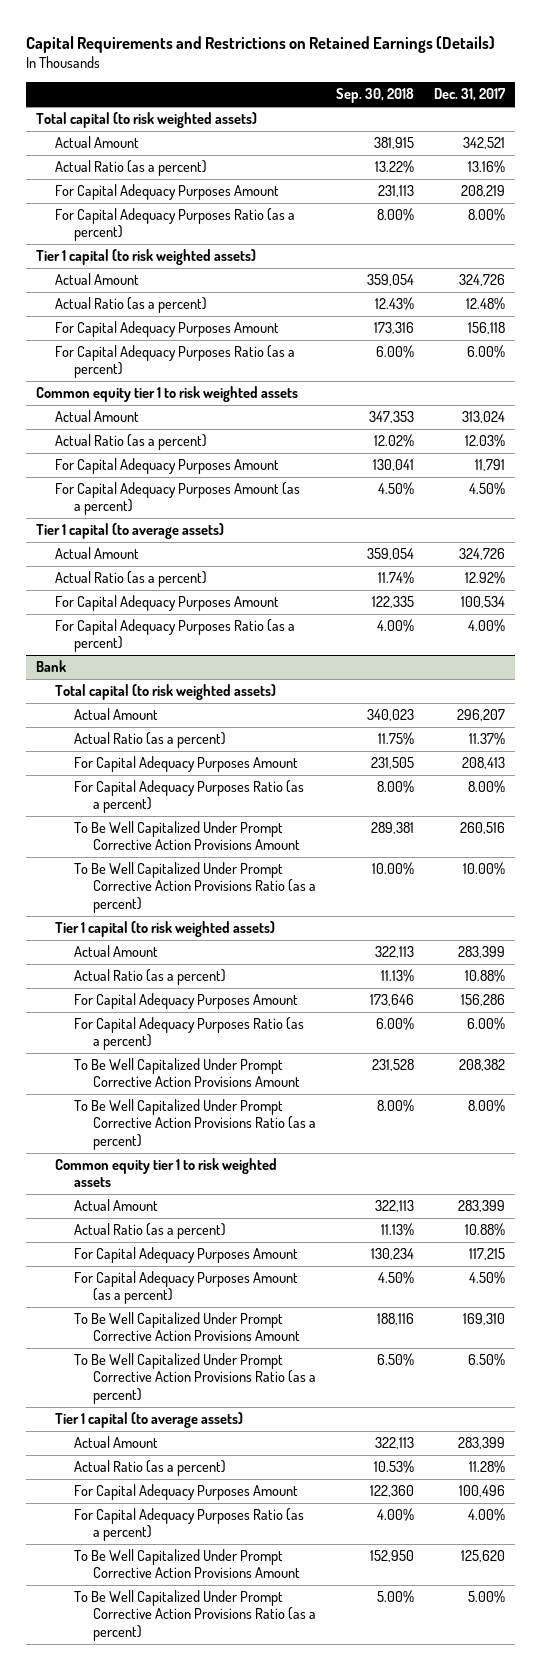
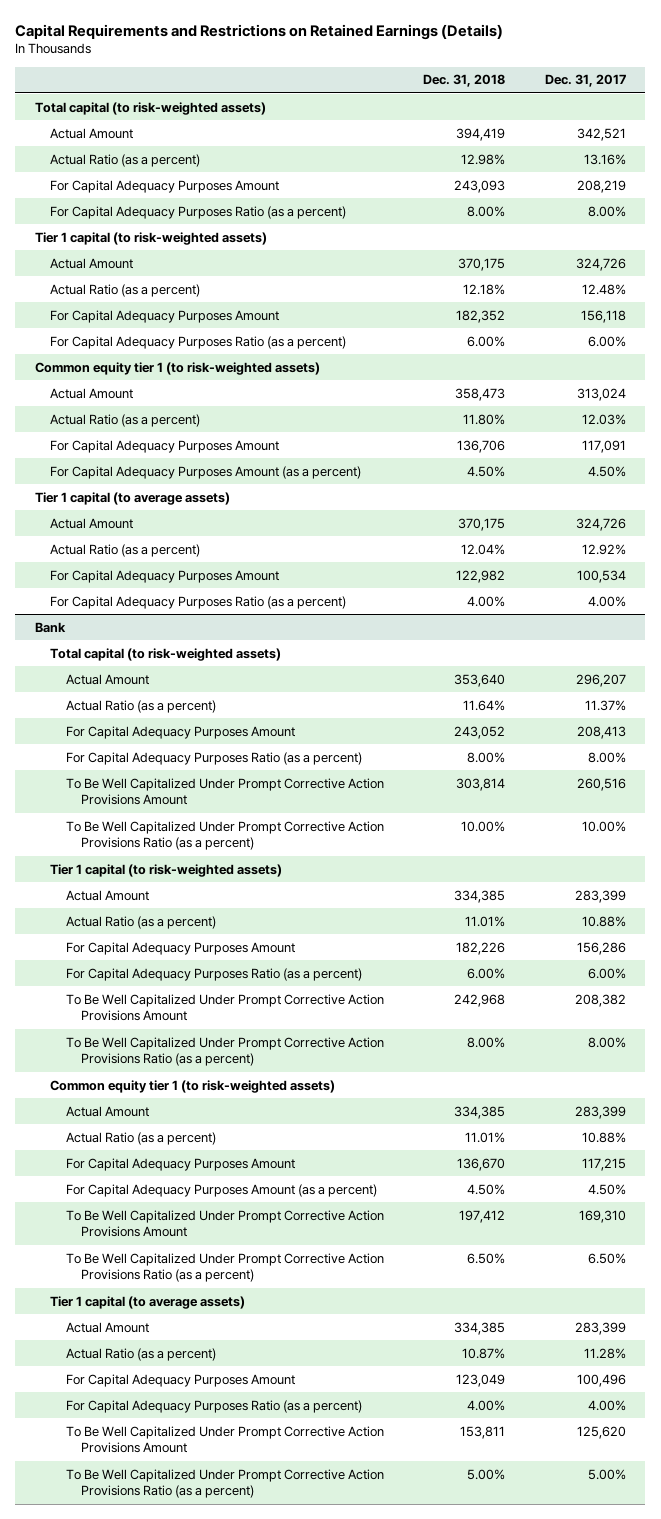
[335,88,414,104] Sep. 30, 2018 -> none
none -> [423,74,506,88] Dec. 31, 2018
[36,112,258,129] Total capital (to risk weighted assets) -> [34,101,266,115] Total capital (to risk-weighted assets)
[36,249,257,266] Tier 1 capital (to risk weighted assets) -> [34,231,267,245] Tier 1 capital (to risk-weighted assets)
[36,386,299,403] Common equity tier 1 to risk weighted assets -> [34,361,320,375] Common equity tier 1 (to risk-weighted assets)
[474,459,505,472] 11,791 -> [581,439,626,453] 117,091
[55,684,277,701] Total capital (to risk weighted assets) -> [50,647,282,661] Total capital (to risk-weighted assets)
[55,921,276,938] Tier 1 capital (to risk weighted assets) -> [50,863,283,877] Tier 1 capital (to risk-weighted assets)
[55,1158,278,1188] Common equity tier 1 to risk weighted assets -> [50,1079,336,1093] Common equity tier 1 (to risk-weighted assets)

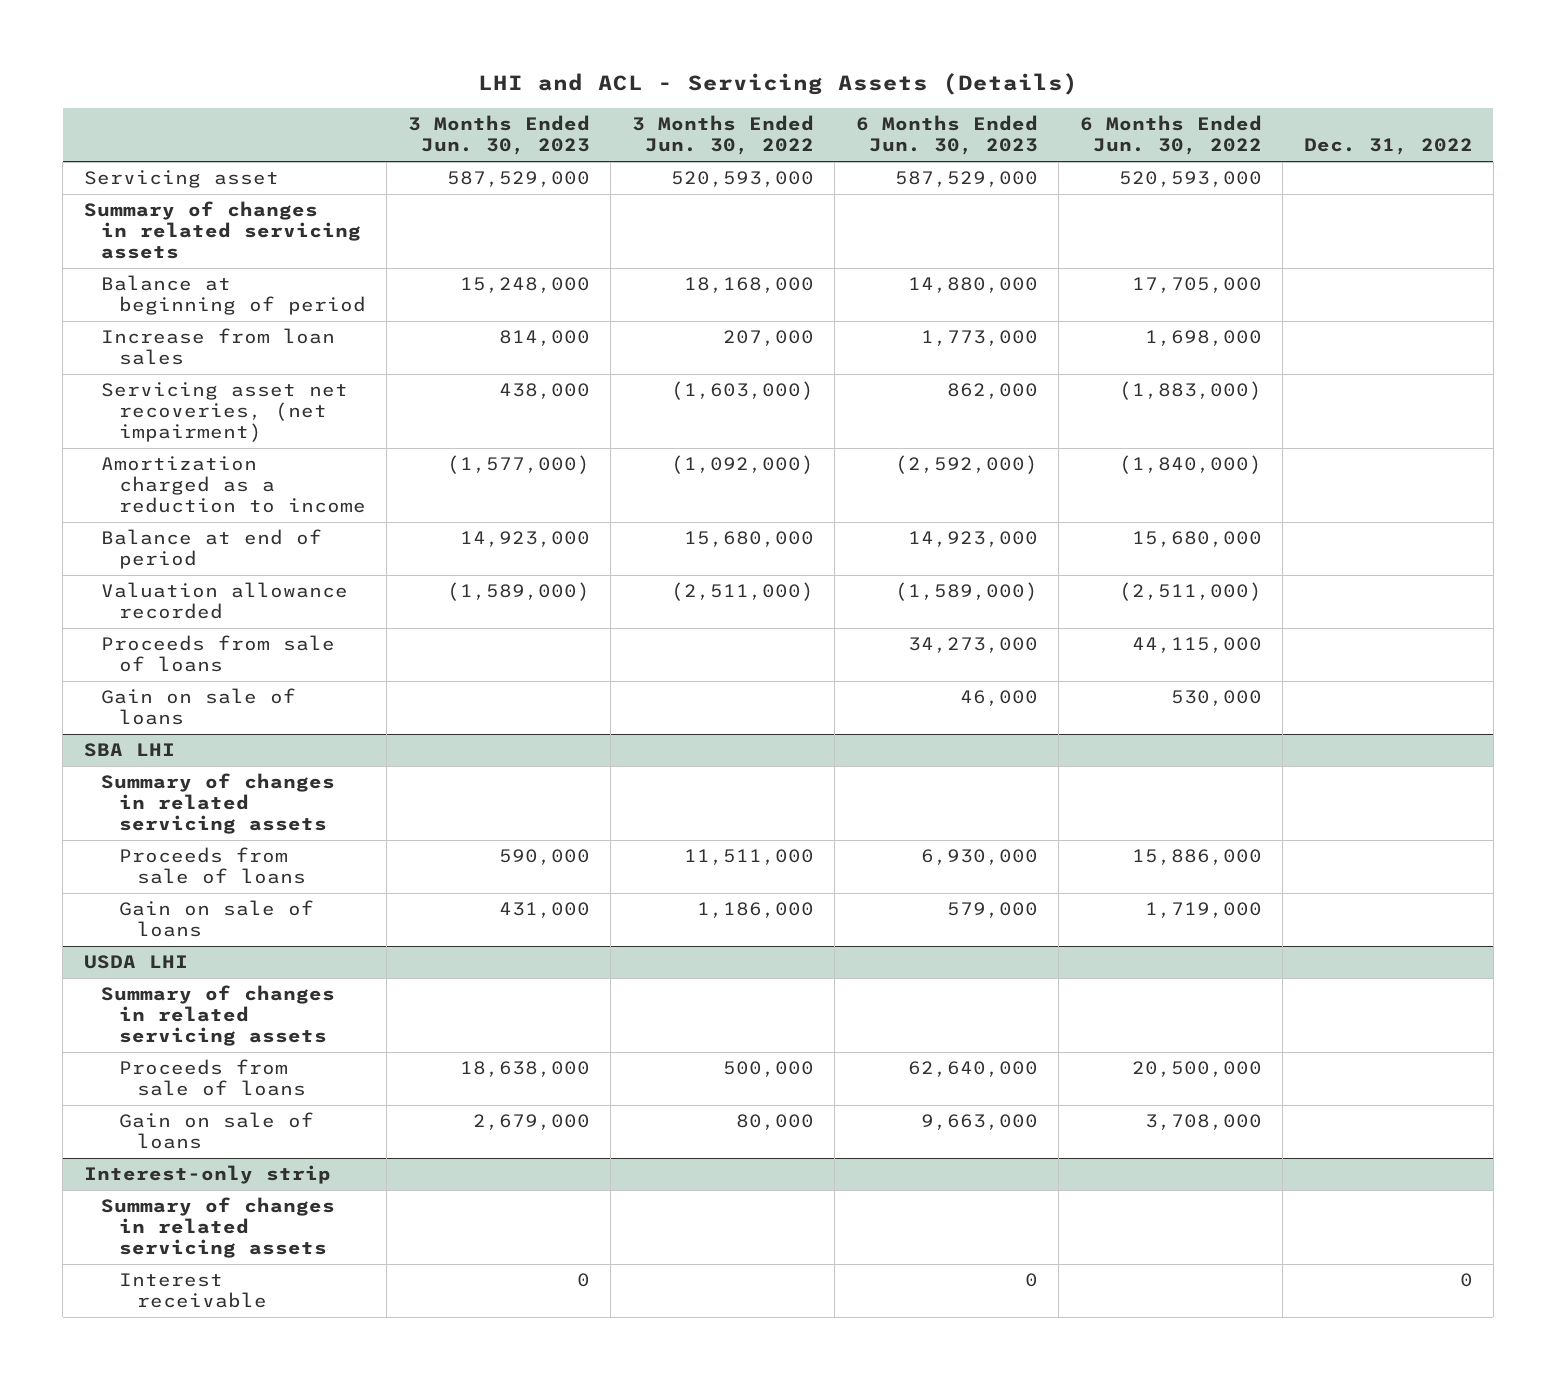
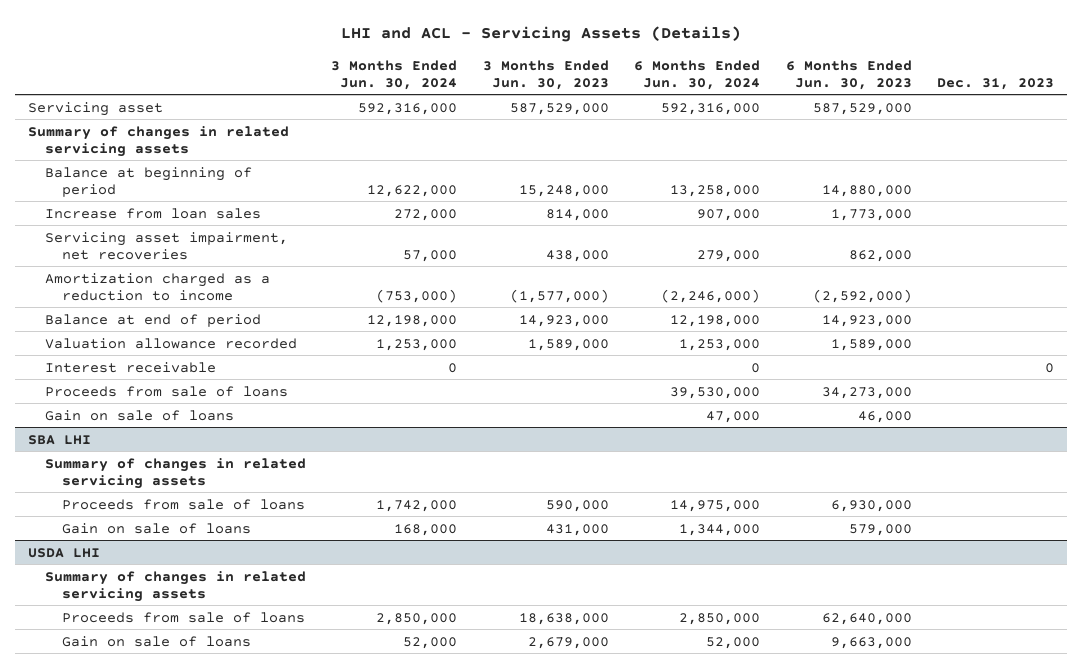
[631,115,814,156] 3 Months Ended Jun. 30, 2022 -> none
[1079,115,1262,156] 6 Months Ended Jun. 30, 2022 -> none
[1303,138,1473,156] Dec. 31, 2022 -> none
none -> [331,59,458,90] 3 Months Ended Jun. 30, 2024
none -> [634,59,761,90] 6 Months Ended Jun. 30, 2024
none -> [937,77,1055,90] Dec. 31, 2023
[101,382,349,443] Servicing asset net recoveries, (net impairment) -> [44,231,288,260] Servicing asset impairment, net recoveries
[446,582,590,602] (1,589,000) -> [527,338,609,351] 1,589,000
[894,582,1038,602] (1,589,000) -> [830,338,912,351] 1,589,000
none -> [44,361,216,373] Interest receivable
[83,1165,331,1185] Interest-only strip -> none
[101,1197,336,1259] Summary of changes in related servicing assets -> none
[118,1273,267,1309] Interest receivable -> none

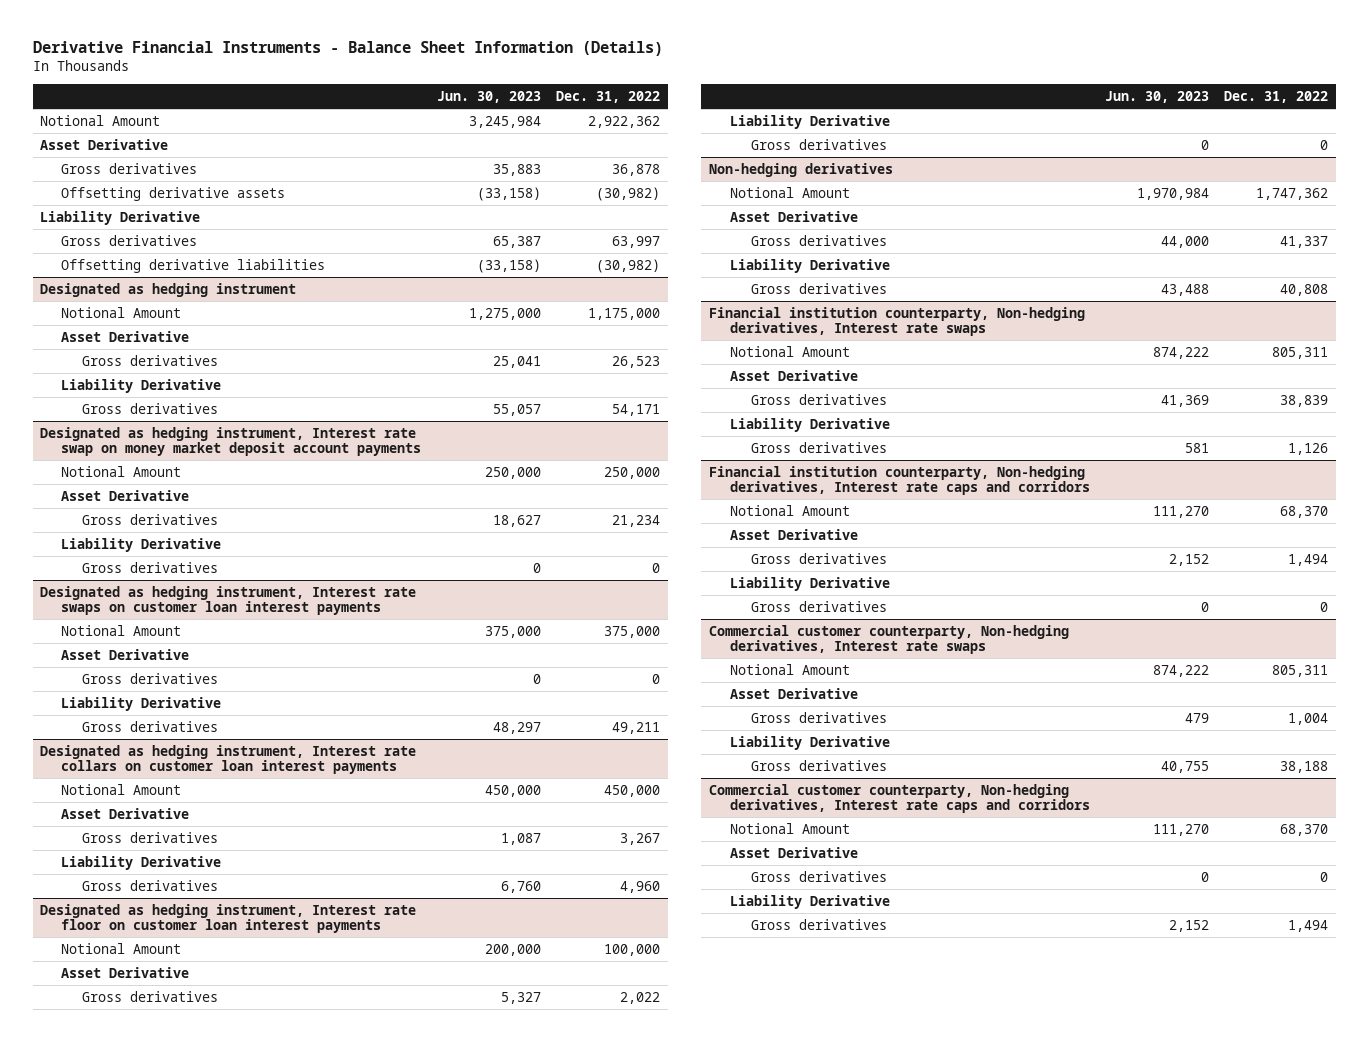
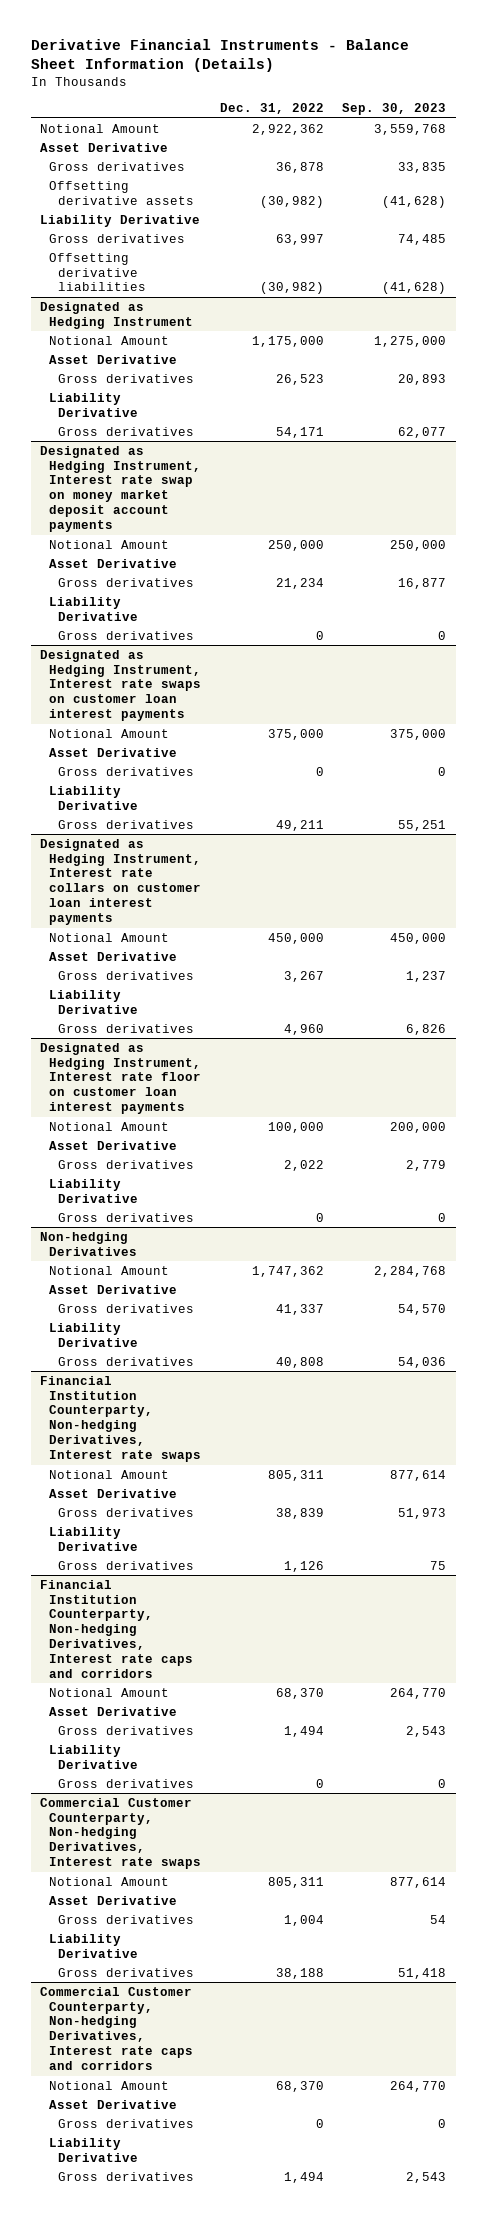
[436,91,541,104] Jun. 30, 2023 -> none
none -> [342,103,447,116] Sep. 30, 2023
[40,282,297,297] Designated as hedging instrument -> [39,301,193,329] Designated as Hedging Instrument
[40,426,422,457] Designated as hedging instrument, Interest rate swap on money market deposit account payments -> [39,445,201,533] Designated as Hedging Instrument, Interest rate swap on money market deposit account payments
[40,585,417,616] Designated as hedging instrument, Interest rate swaps on customer loan interest payments -> [39,649,201,722] Designated as Hedging Instrument, Interest rate swaps on customer loan interest payments
[40,744,417,775] Designated as hedging instrument, Interest rate collars on customer loan interest payments -> [39,838,201,926] Designated as Hedging Instrument, Interest rate collars on customer loan interest payments
[40,903,417,934] Designated as hedging instrument, Interest rate floor on customer loan interest payments -> [39,1042,201,1115] Designated as Hedging Instrument, Interest rate floor on customer loan interest payments
[708,162,893,177] Non-hedging derivatives -> [39,1231,137,1256] Non-hedging Derivatives
[708,306,1085,337] Financial institution counterparty, Non-hedging derivatives, Interest rate swaps -> [39,1375,201,1463] Financial Institution Counterparty, Non-hedging Derivatives, Interest rate swaps
[708,465,1090,496] Financial institution counterparty, Non-hedging derivatives, Interest rate caps and corridors -> [39,1579,193,1679] Financial Institution Counterparty, Non-hedging Derivatives, Interest rate caps and corridors
[708,624,1069,655] Commercial customer counterparty, Non-hedging derivatives, Interest rate swaps -> [39,1797,201,1870] Commercial Customer Counterparty, Non-hedging Derivatives, Interest rate swaps
[708,783,1090,814] Commercial customer counterparty, Non-hedging derivatives, Interest rate caps and corridors -> [39,1986,193,2071] Commercial Customer Counterparty, Non-hedging Derivatives, Interest rate caps and corridors

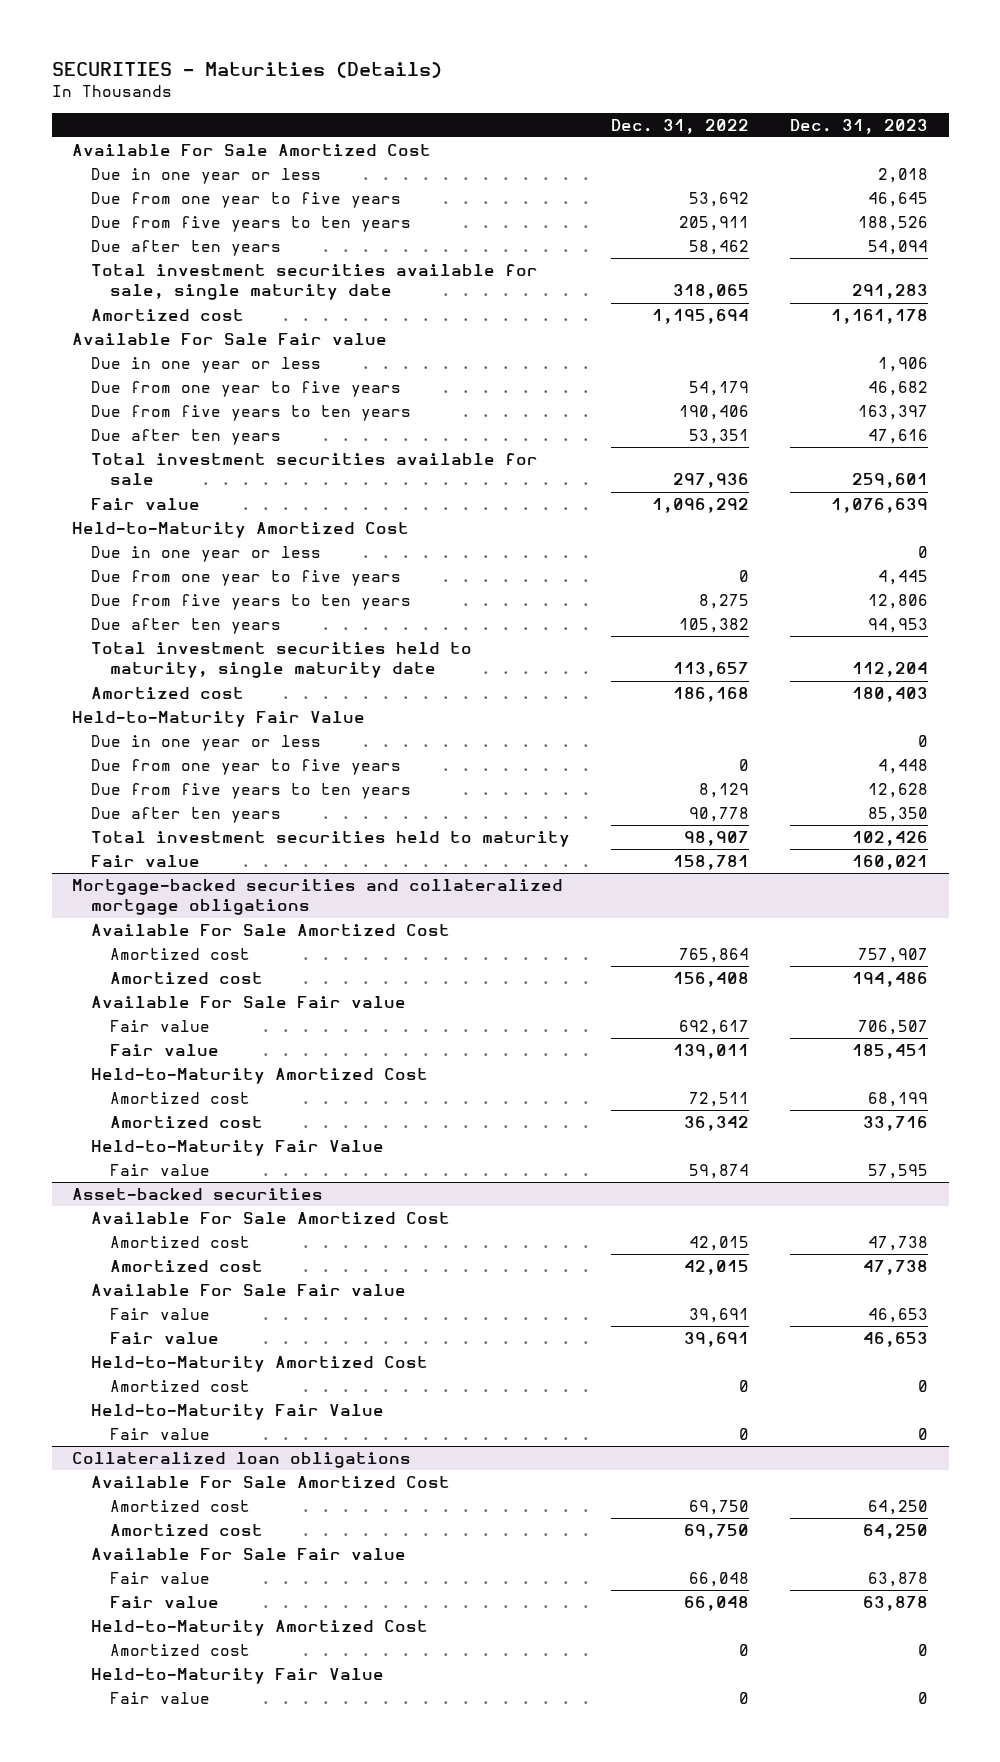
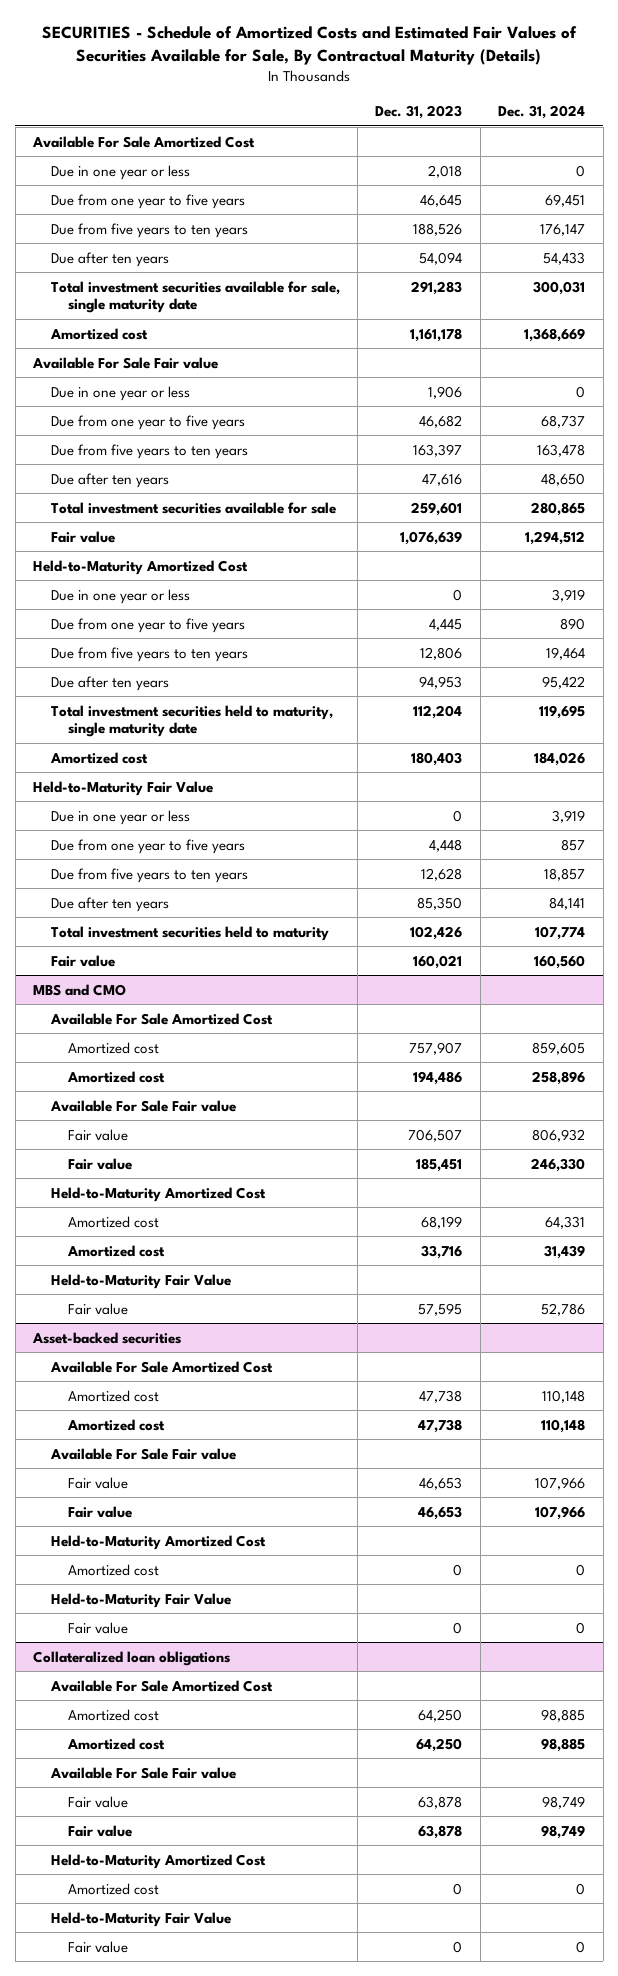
[51,61,442,78] SECURITIES - Maturities (Details) -> [42,26,578,66] SECURITIES - Schedule of Amortized Costs and Estimated Fair Values of Securities Available for Sale, By Contractual Maturity (Details)
[611,118,750,134] Dec. 31, 2022 -> none
none -> [498,104,586,119] Dec. 31, 2024
[72,879,564,916] Mortgage-backed securities and collateralized mortgage obligations -> [33,983,127,996] MBS and CMO

